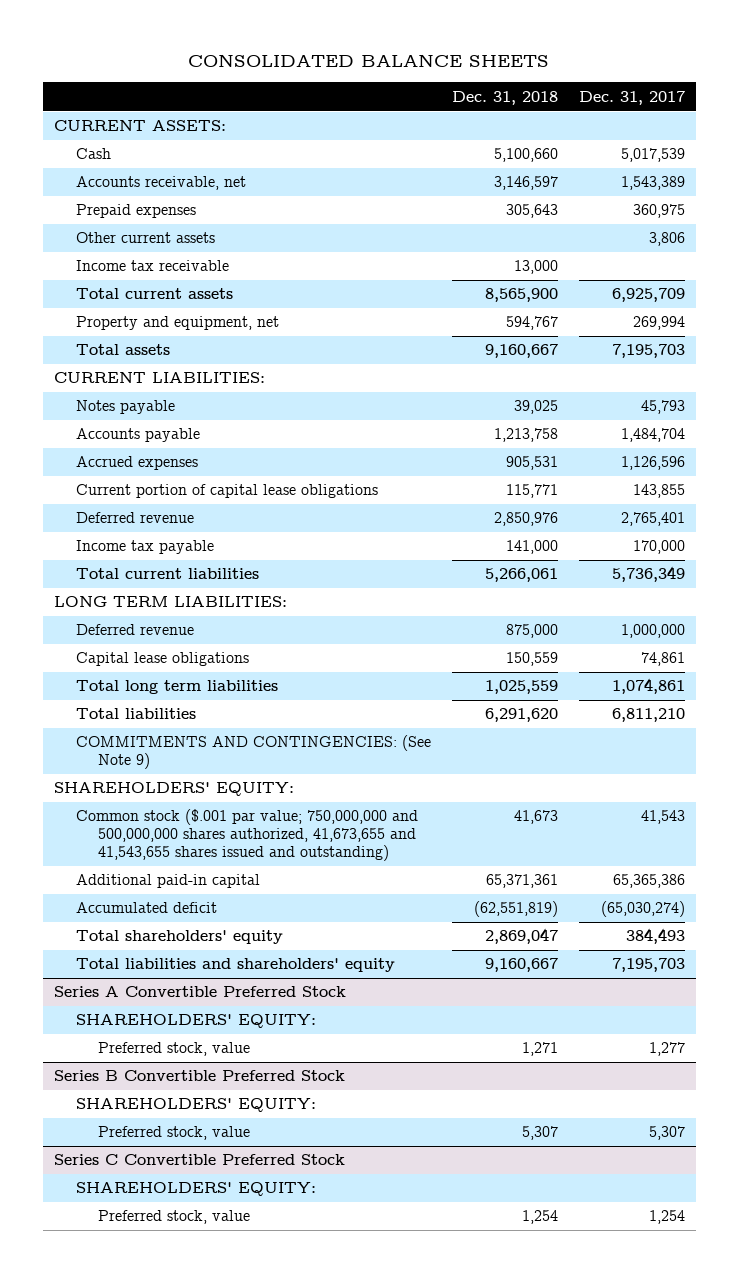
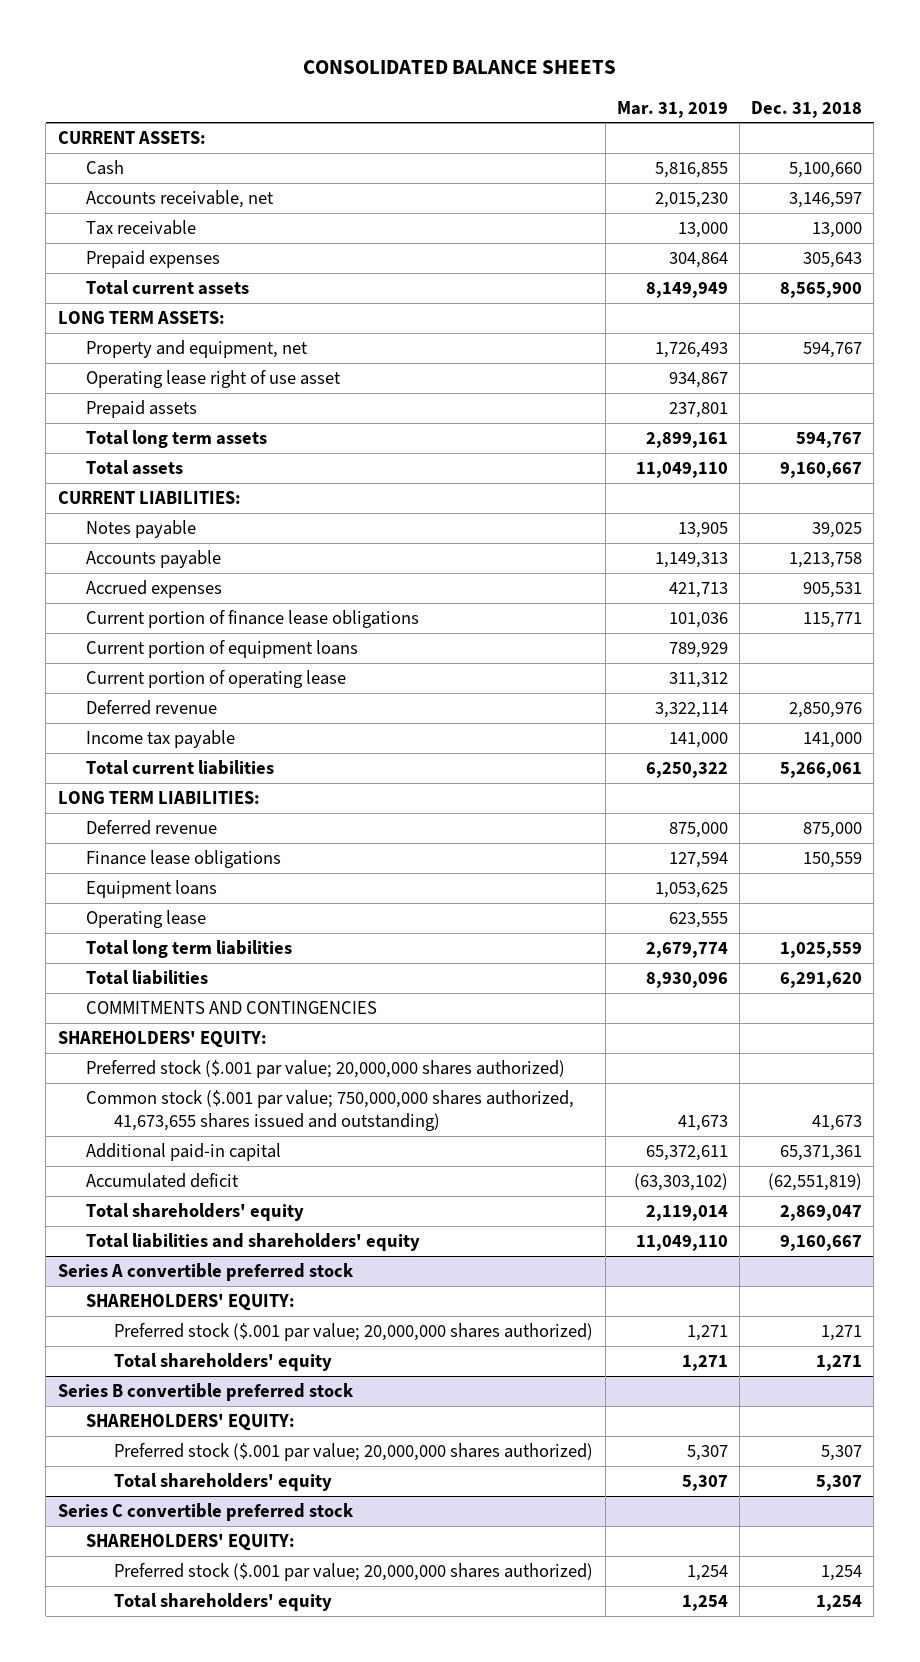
[579,90,686,105] Dec. 31, 2017 -> none
none -> [616,100,728,118] Mar. 31, 2019
none -> [86,219,197,235] Tax receivable
[76,232,216,244] Other current assets -> none
[76,260,230,272] Income tax receivable -> none
none -> [57,310,225,324] LONG TERM ASSETS:
none -> [86,369,342,388] Operating lease right of use asset
none -> [86,399,198,418] Prepaid assets
none -> [86,429,268,448] Total long term assets
[76,484,379,499] Current portion of capital lease obligations -> [86,609,420,628] Current portion of finance lease obligations
none -> [86,639,359,658] Current portion of equipment loans
none -> [86,669,347,688] Current portion of operating lease
[76,652,250,667] Capital lease obligations -> [86,849,282,868] Finance lease obligations
none -> [86,879,218,898] Equipment loans
none -> [86,909,207,928] Operating lease
[76,735,432,770] COMMITMENTS AND CONTINGENCIES: (See Note 9) -> [86,1000,378,1014] COMMITMENTS AND CONTINGENCIES
none -> [86,1059,566,1078] Preferred stock ($.001 par value; 20,000,000 shares authorized)
[76,809,419,862] Common stock ($.001 par value; 750,000,000 and 500,000,000 shares authorized, 41,673,655 and 41,543,655 shares issued and outstanding) -> [86,1089,575,1132] Common stock ($.001 par value; 750,000,000 shares authorized, 41,673,655 shares issued and outstanding)
[53,986,346,998] Series A Convertible Preferred Stock -> [57,1262,354,1281] Series A convertible preferred stock
[98,1042,251,1057] Preferred stock, value -> [114,1322,594,1341] Preferred stock ($.001 par value; 20,000,000 shares authorized)
none -> [114,1352,333,1371] Total shareholders' equity
[53,1070,345,1082] Series B Convertible Preferred Stock -> [57,1382,354,1401] Series B convertible preferred stock
[98,1126,251,1141] Preferred stock, value -> [114,1442,594,1461] Preferred stock ($.001 par value; 20,000,000 shares authorized)
none -> [114,1472,333,1491] Total shareholders' equity
[53,1154,345,1166] Series C Convertible Preferred Stock -> [57,1502,354,1521] Series C convertible preferred stock
[98,1210,251,1225] Preferred stock, value -> [114,1562,594,1581] Preferred stock ($.001 par value; 20,000,000 shares authorized)
none -> [114,1592,333,1611] Total shareholders' equity

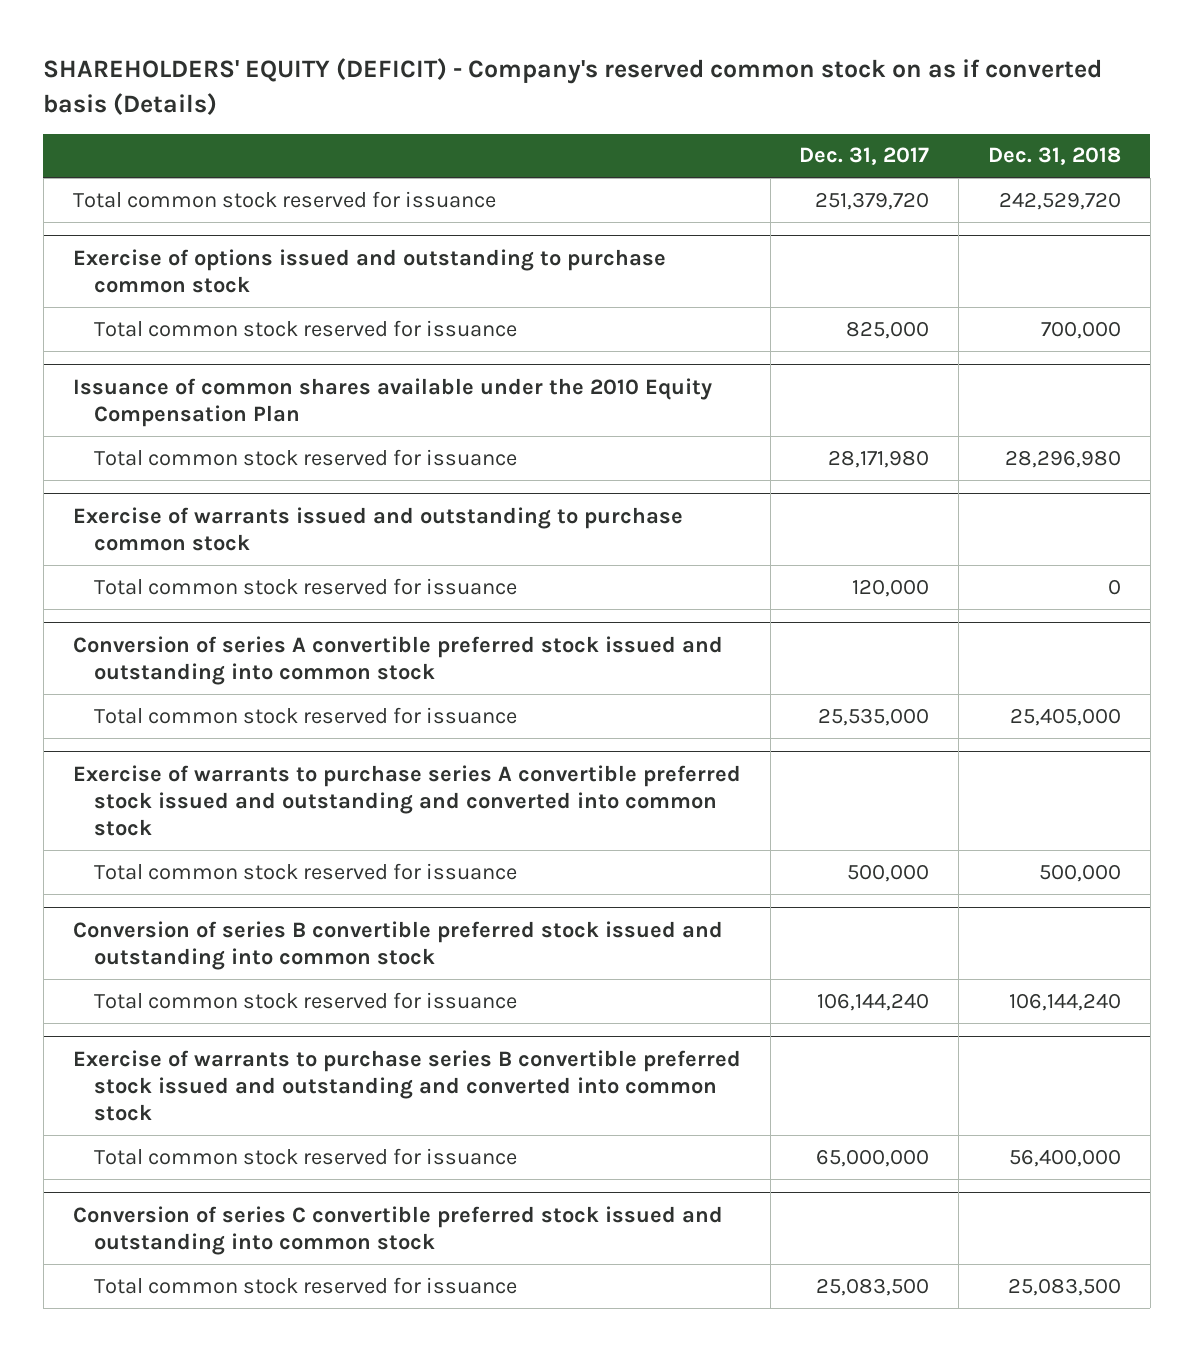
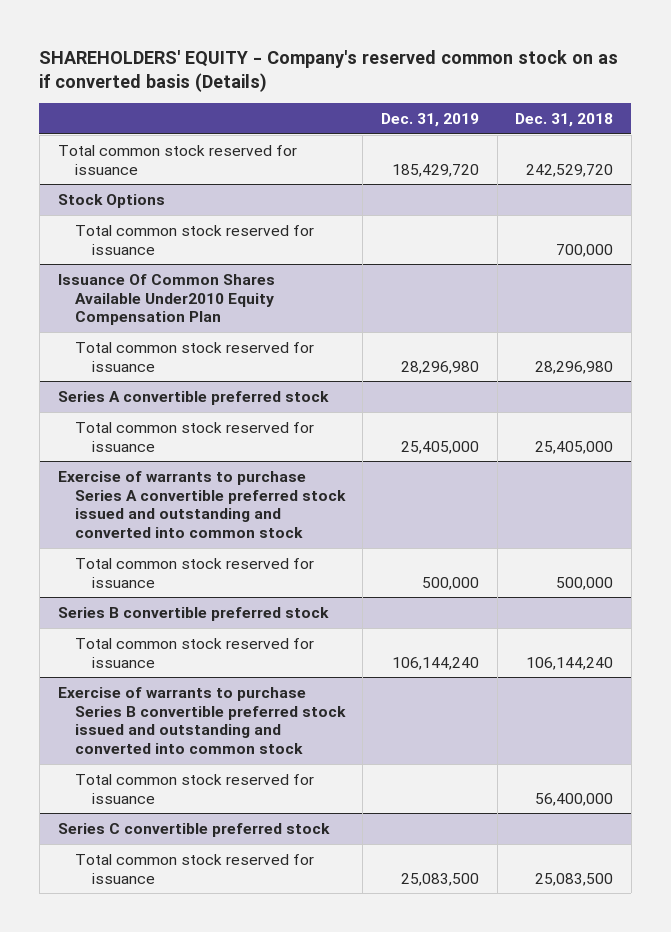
[43,58,1103,115] SHAREHOLDERS' EQUITY (DEFICIT) - Company's reserved common stock on as if converted basis (Details) -> [39,49,619,92] SHAREHOLDERS' EQUITY - Company's reserved common stock on as if converted basis (Details)
[799,147,930,166] Dec. 31, 2017 -> none
none -> [380,113,479,128] Dec. 31, 2019
[72,248,666,293] Exercise of options issued and outstanding to purchase common stock -> [57,193,165,208] Stock Options
[72,377,712,427] Issuance of common shares available under the 2010 Equity Compensation Plan -> [57,273,275,326] Issuance Of Common Shares Available Under2010 Equity Compensation Plan
[72,506,683,551] Exercise of warrants issued and outstanding to purchase common stock -> none
[94,577,518,595] Total common stock reserved for issuance -> none
[72,635,723,685] Conversion of series A convertible preferred stock issued and outstanding into common stock -> [57,390,329,405] Series A convertible preferred stock
[72,764,741,837] Exercise of warrants to purchase series A convertible preferred stock issued and outstanding and converted into common stock -> [57,470,346,539] Exercise of warrants to purchase Series A convertible preferred stock issued and outstanding and converted into common stock
[72,920,723,970] Conversion of series B convertible preferred stock issued and outstanding into common stock -> [57,606,329,621] Series B convertible preferred stock
[72,1049,741,1122] Exercise of warrants to purchase series B convertible preferred stock issued and outstanding and converted into common stock -> [57,686,346,755] Exercise of warrants to purchase Series B convertible preferred stock issued and outstanding and converted into common stock
[72,1205,723,1255] Conversion of series C convertible preferred stock issued and outstanding into common stock -> [57,822,330,837] Series C convertible preferred stock

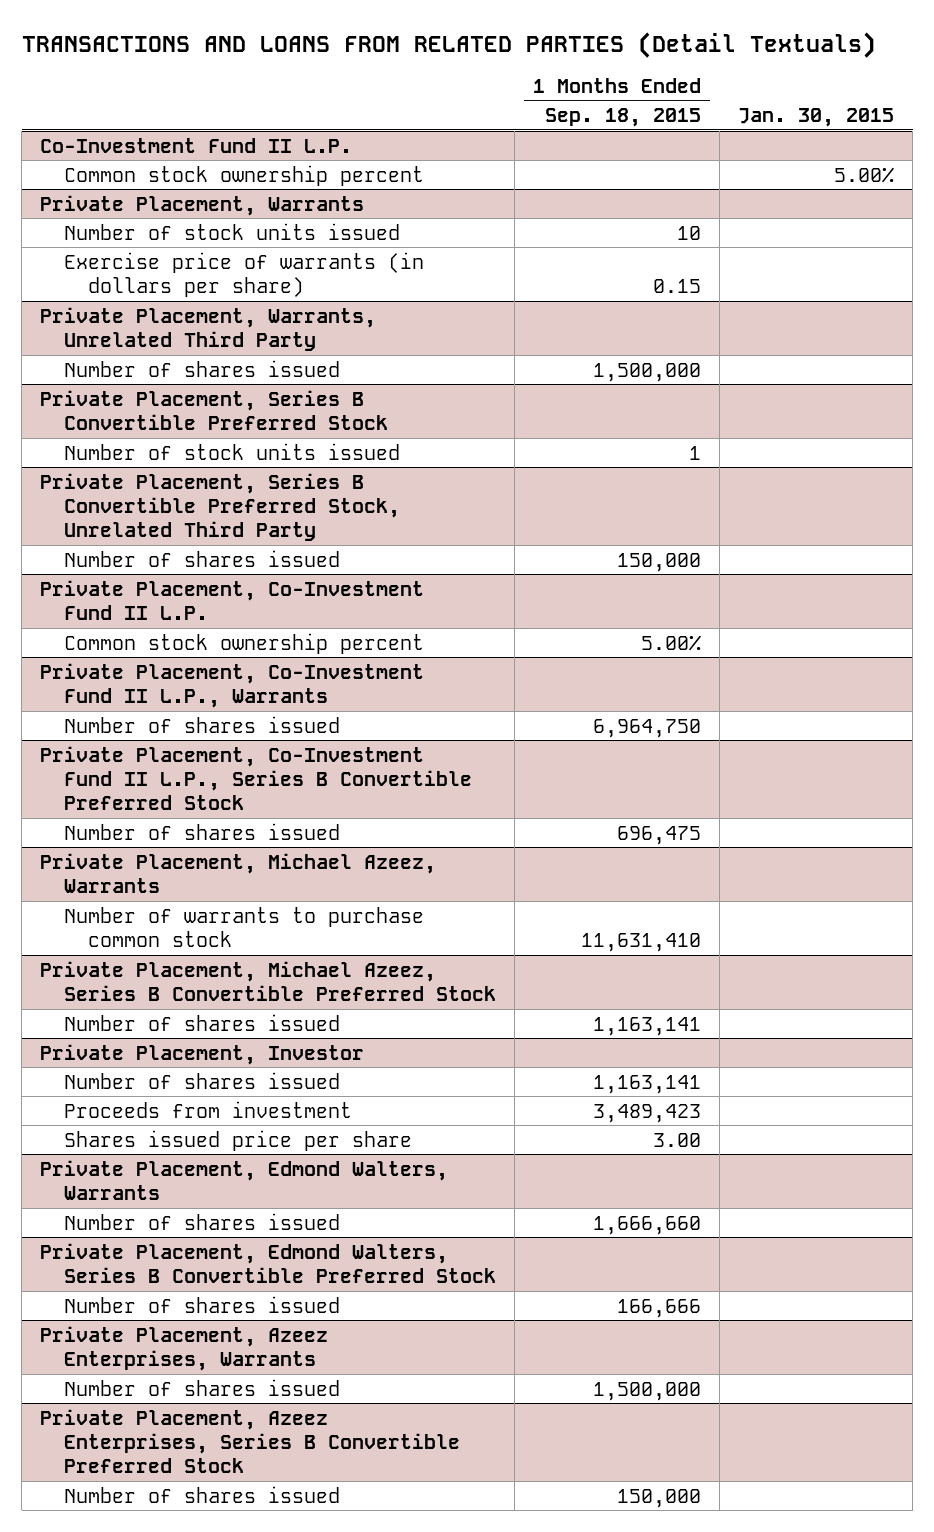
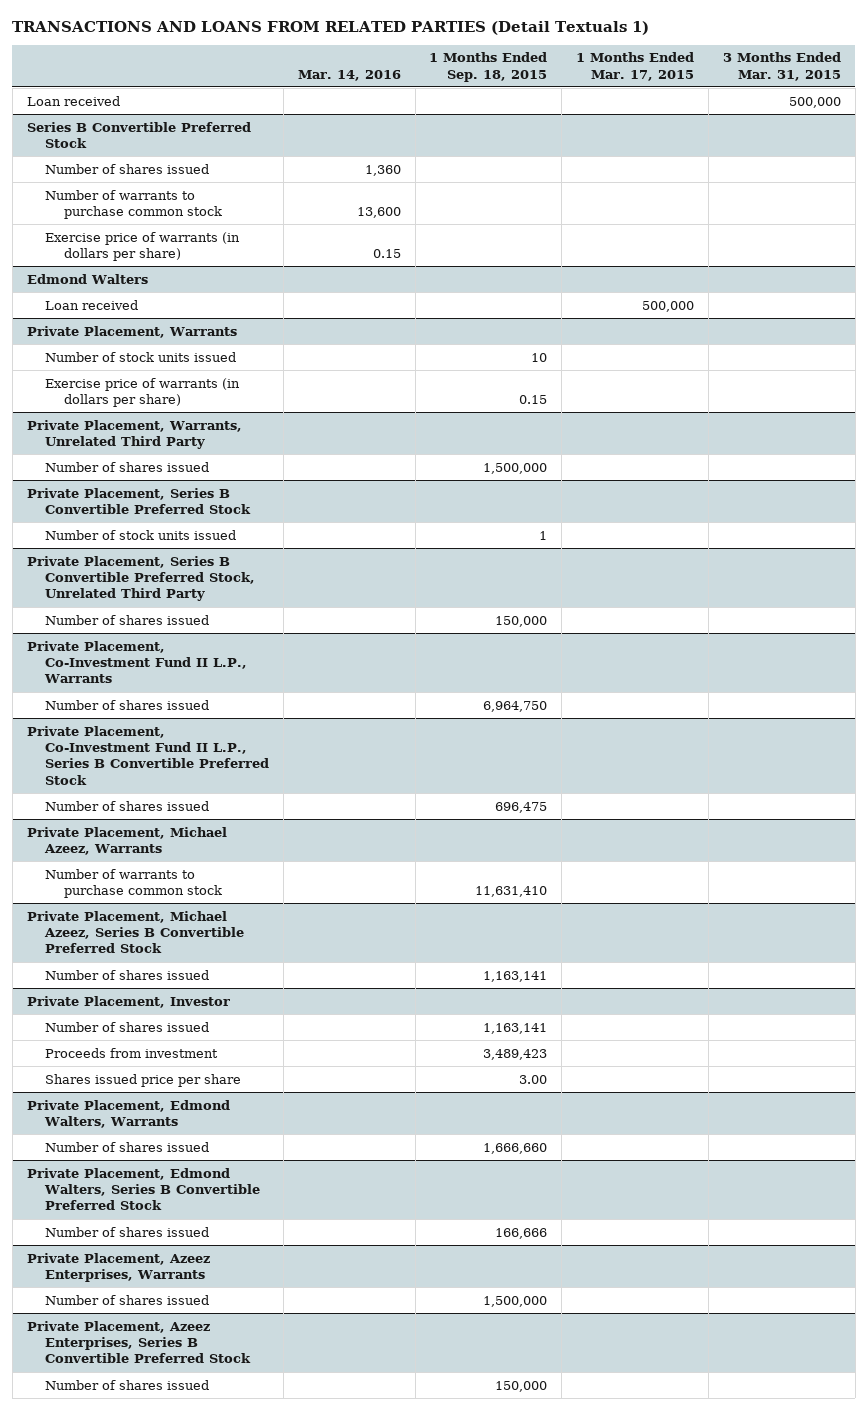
[21,31,876,58] TRANSACTIONS AND LOANS FROM RELATED PARTIES (Detail Textuals) -> [12,20,650,35] TRANSACTIONS AND LOANS FROM RELATED PARTIES (Detail Textuals 1)
[738,108,895,128] Jan. 30, 2015 -> none
none -> [297,69,401,81] Mar. 14, 2016
none -> [576,52,695,81] 1 Months Ended Mar. 17, 2015
none -> [722,52,841,81] 3 Months Ended Mar. 31, 2015
[40,137,353,153] Co-Investment Fund II L.P. -> none
[63,164,424,186] Common stock ownership percent -> none
none -> [26,95,120,106] Loan received
none -> [26,121,251,148] Series B Convertible Preferred Stock
none -> [45,163,210,174] Number of shares issued
none -> [45,189,222,219] Number of warrants to purchase common stock
none -> [45,231,241,261] Exercise price of warrants (in dollars per share)
none -> [26,273,148,284] Edmond Walters
none -> [45,299,139,310] Loan received
[40,579,425,620] Private Placement, Co-Investment Fund II L.P. -> none
[63,632,424,654] Common stock ownership percent -> none

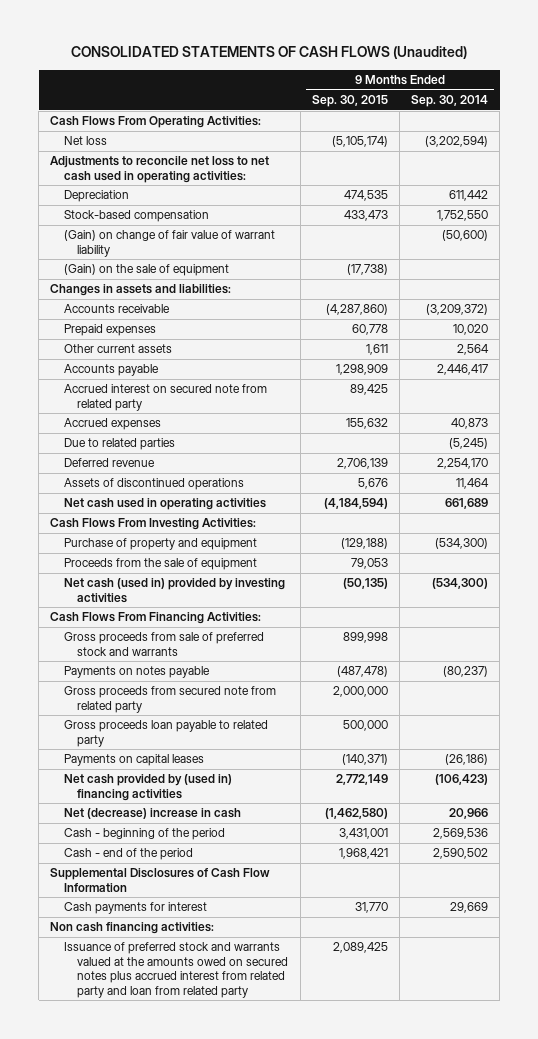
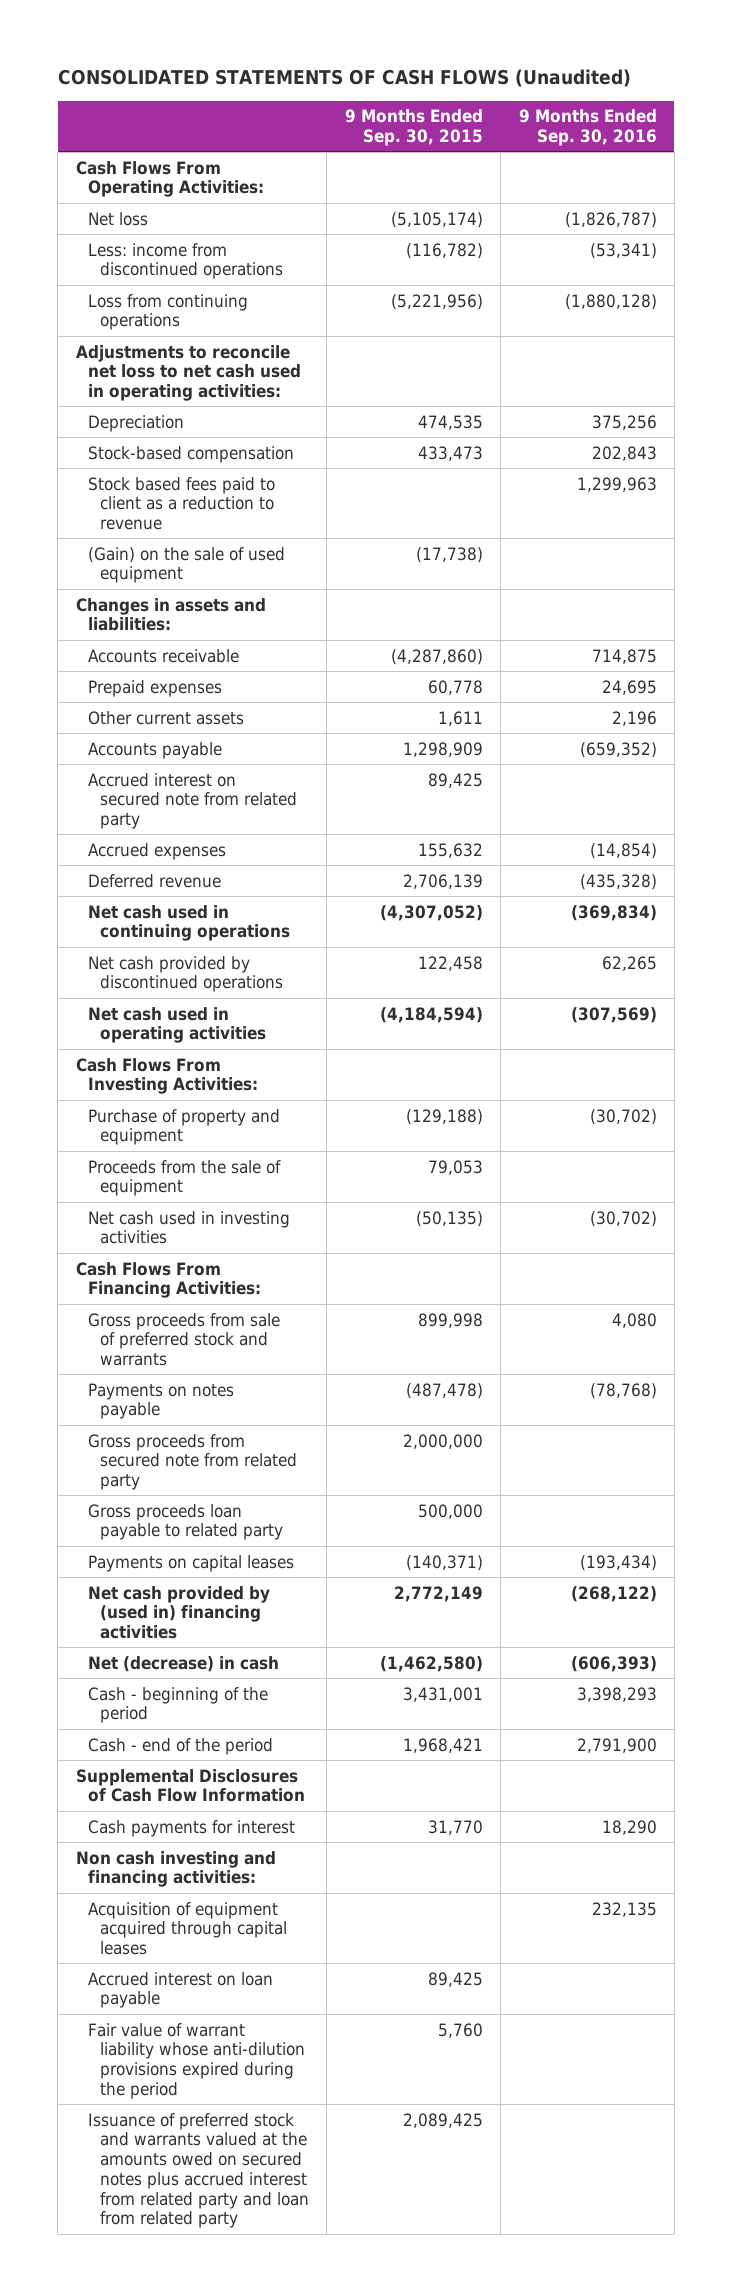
[410,95,488,108] Sep. 30, 2014 -> none
none -> [518,109,657,146] 9 Months Ended Sep. 30, 2016
none -> [87,242,284,280] Less: income from discontinued operations
none -> [87,293,248,331] Loss from continuing operations
[63,230,275,257] (Gain) on change of fair value of warrant liability -> none
none -> [87,476,275,531] Stock based fees paid to client as a reduction to revenue
[63,264,229,277] (Gain) on the sale of equipment -> [87,546,285,584] (Gain) on the sale of used equipment
[63,438,175,451] Due to related parties -> none
[63,478,244,491] Assets of discontinued operations -> none
none -> [87,904,291,942] Net cash used in continuing operations
none -> [87,955,284,993] Net cash provided by discontinued operations
[63,578,285,603] Net cash (used in) provided by investing activities -> [87,1210,290,1245] Net cash used in investing activities
[63,808,241,820] Net (decrease) increase in cash -> [87,1655,279,1672] Net (decrease) in cash
[50,922,215,935] Non cash financing activities: -> [75,1850,276,1888] Non cash investing and financing activities:
none -> [87,1901,288,1956] Acquisition of equipment acquired through capital leases
none -> [87,1971,273,2009] Accrued interest on loan payable
none -> [87,2022,306,2099] Fair value of warrant liability whose anti-dilution provisions expired during the period

